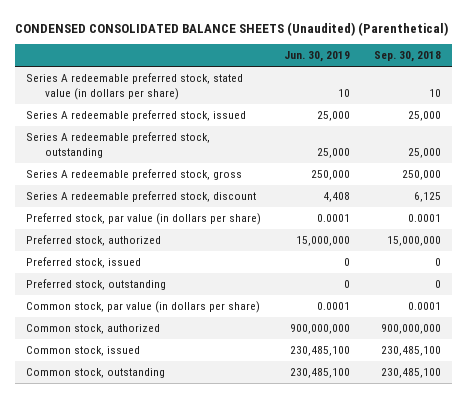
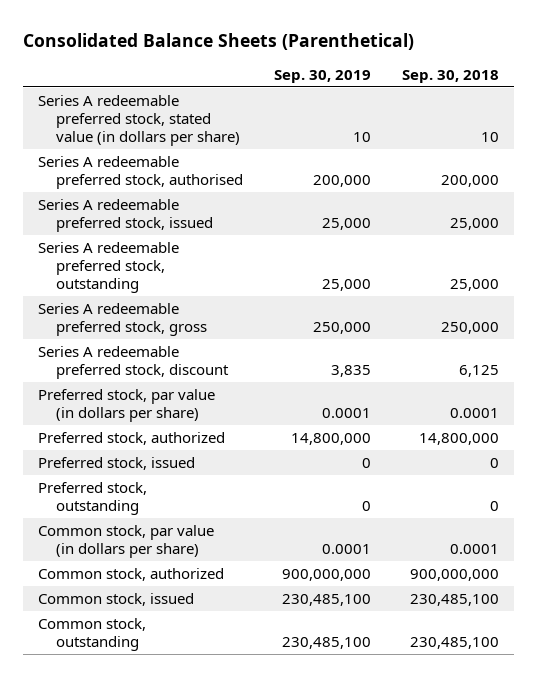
[14,21,448,36] CONDENSED CONSOLIDATED BALANCE SHEETS (Unaudited) (Parenthetical) -> [22,32,414,50] Consolidated Balance Sheets (Parenthetical)
[284,51,351,63] Jun. 30, 2019 -> none
none -> [274,69,372,83] Sep. 30, 2019
none -> [38,155,244,189] Series A redeemable preferred stock, authorised
[386,236,441,247] 15,000,000 -> [419,432,500,445] 14,800,000

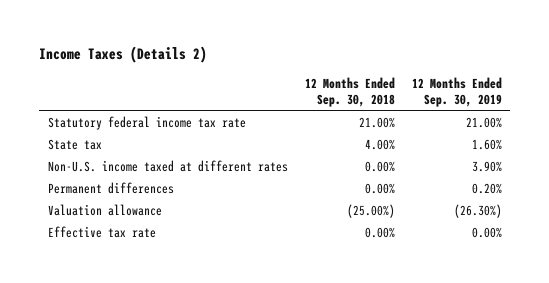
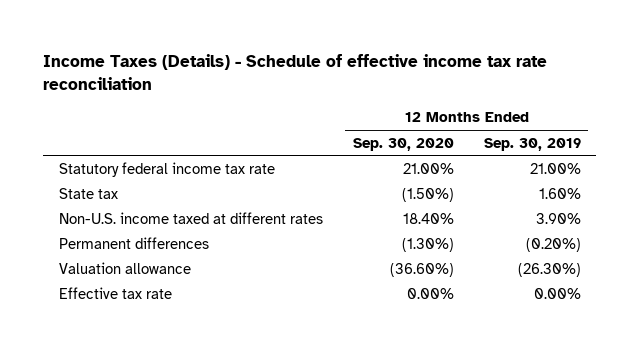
[38,46,207,64] Income Taxes (Details 2) -> [43,53,548,90] Income Taxes (Details) - Schedule of effective income tax rate reconciliation
[304,76,395,108] 12 Months Ended Sep. 30, 2018 -> none
none -> [352,137,454,151] Sep. 30, 2020
[471,183,502,195] 0.20% -> [525,237,581,252] (0.20%)

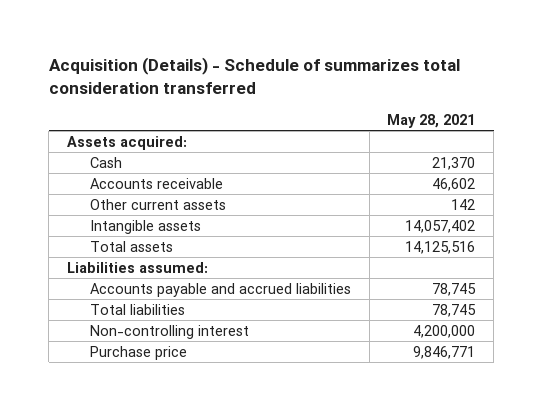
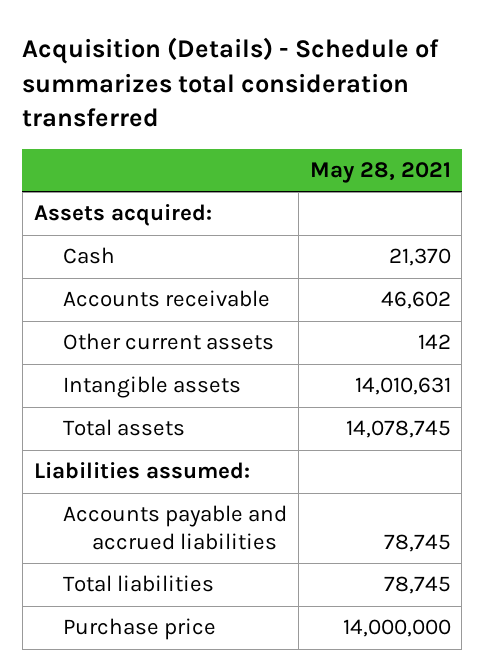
[405,219,476,233] 14,057,402 -> [354,377,451,396] 14,010,631
[405,240,476,254] 14,125,516 -> [345,420,451,439] 14,078,745
[89,324,249,339] Non-controlling interest -> none
[413,345,476,359] 9,846,771 -> [342,619,451,638] 14,000,000

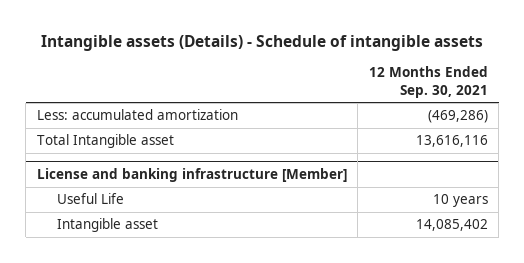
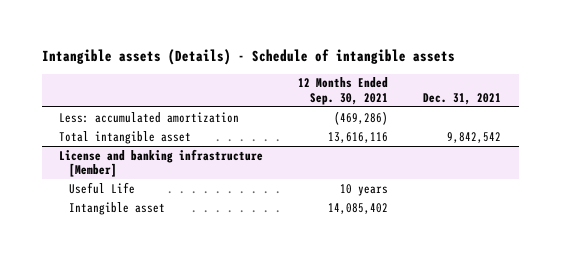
none -> [423,92,502,105] Dec. 31, 2021
[36,134,174,149] Total Intangible asset -> [59,130,192,144] Total intangible asset

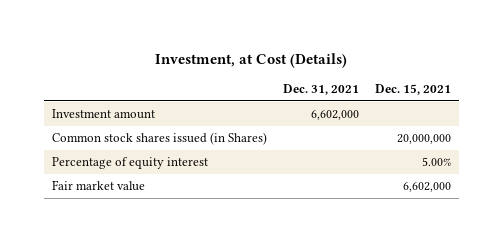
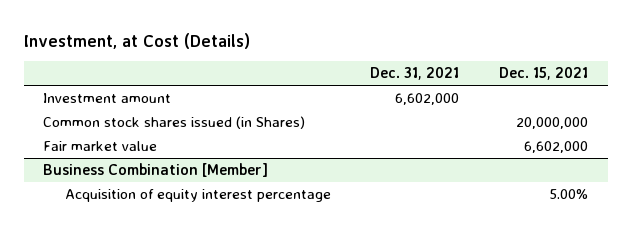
[51,157,208,170] Percentage of equity interest -> none
none -> [43,162,269,177] Business Combination [Member]
none -> [65,188,332,202] Acquisition of equity interest percentage

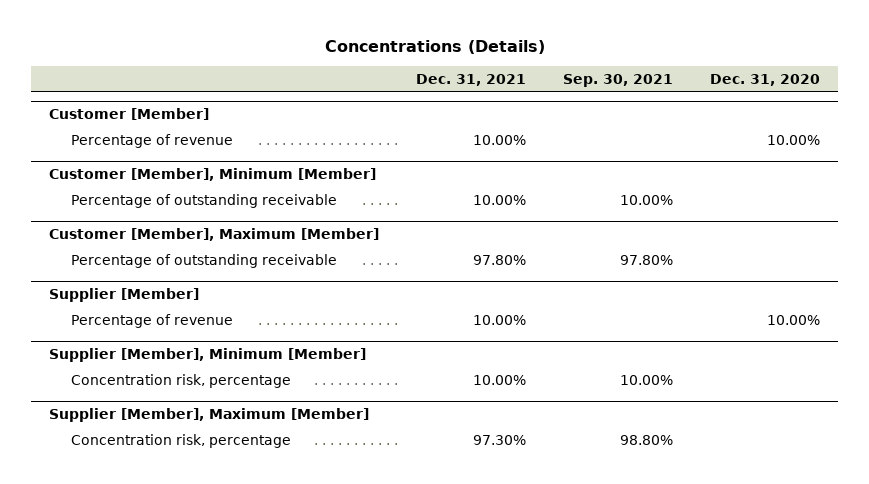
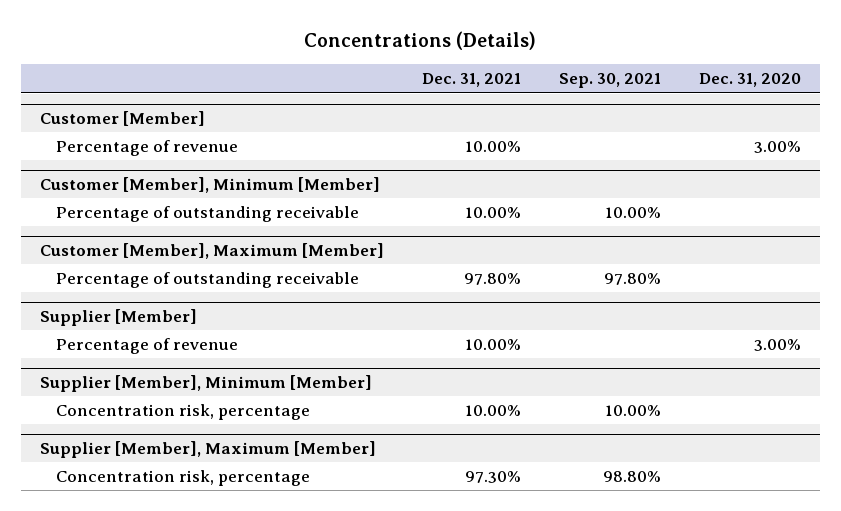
[766,134,820,145] 10.00% -> [753,141,801,154] 3.00%
[766,314,820,325] 10.00% -> [753,339,801,352] 3.00%

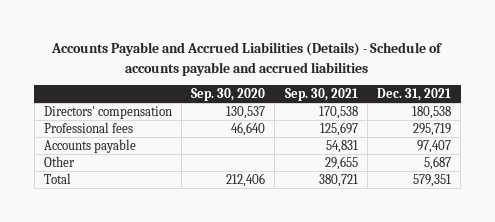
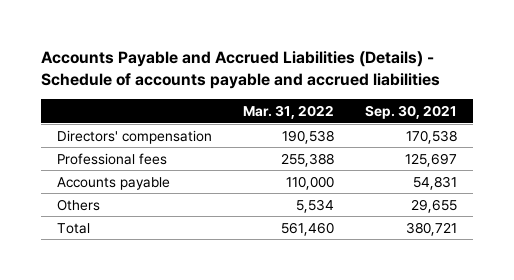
[191,87,266,101] Sep. 30, 2020 -> none
[376,87,451,101] Dec. 31, 2021 -> none
none -> [243,104,335,119] Mar. 31, 2022
[43,155,75,167] Other -> [56,198,100,211] Others

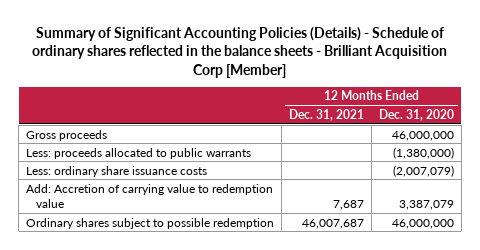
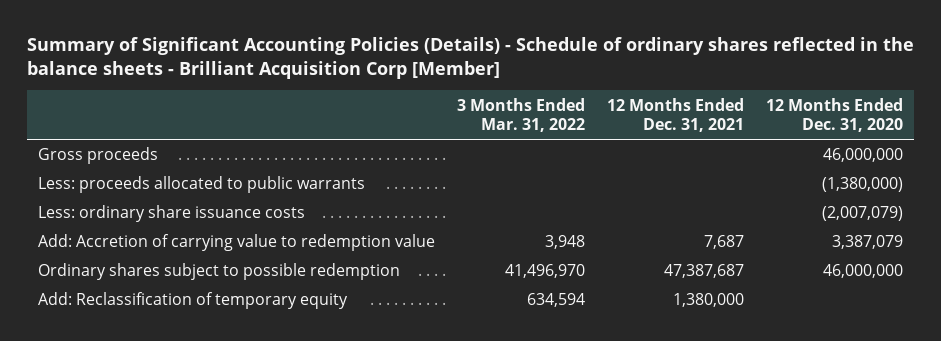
none -> [457,97,586,132] 3 Months Ended Mar. 31, 2022
[302,218,365,229] 46,007,687 -> [664,264,745,279] 47,387,687
none -> [37,292,348,310] Add: Reclassification of temporary equity

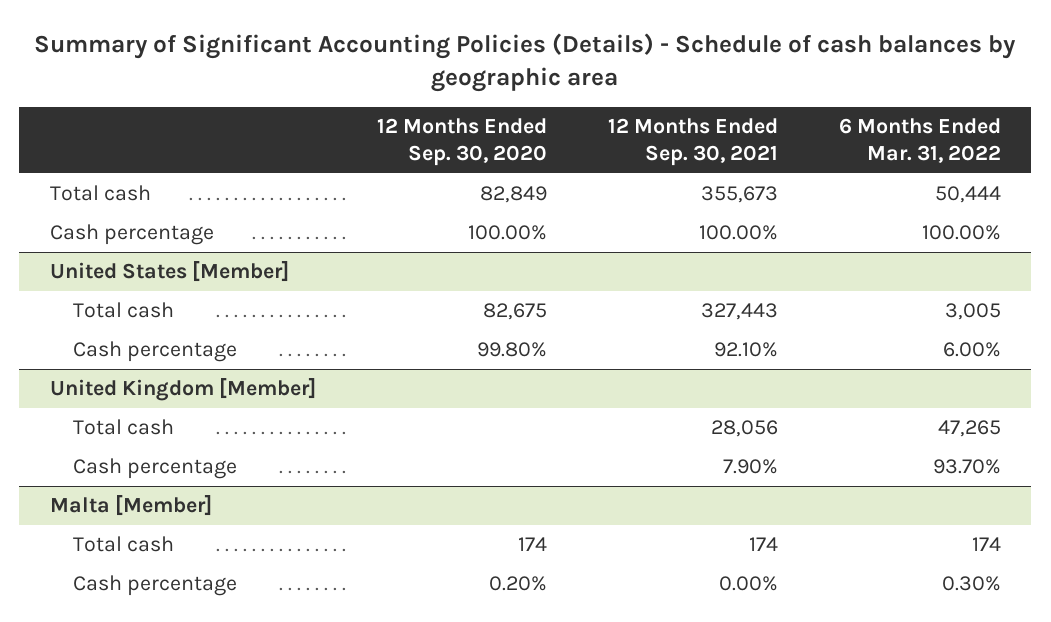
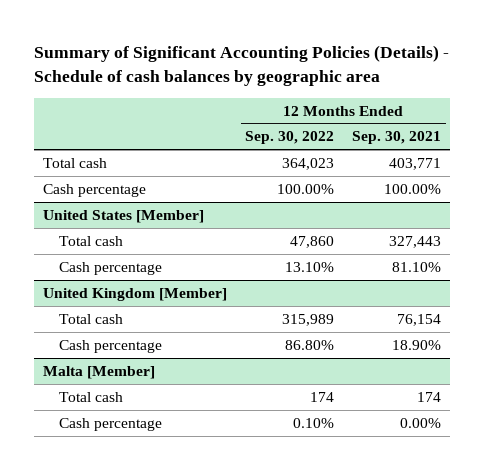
[376,117,547,167] 12 Months Ended Sep. 30, 2020 -> none
[838,117,1001,164] 6 Months Ended Mar. 31, 2022 -> none
none -> [245,131,335,145] Sep. 30, 2022
[700,186,778,204] 355,673 -> [389,157,442,170] 403,771
[713,342,778,358] 92.10% -> [392,261,442,272] 81.10%
[710,420,778,438] 28,056 -> [397,313,442,326] 76,154
[722,459,778,475] 7.90% -> [392,339,442,350] 18.90%

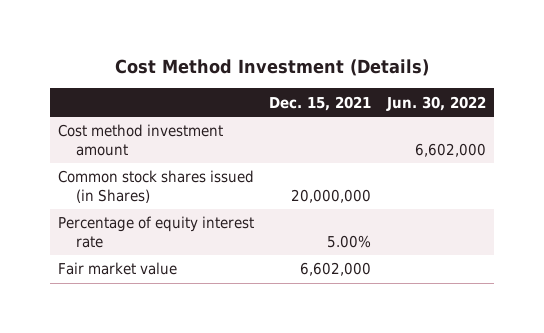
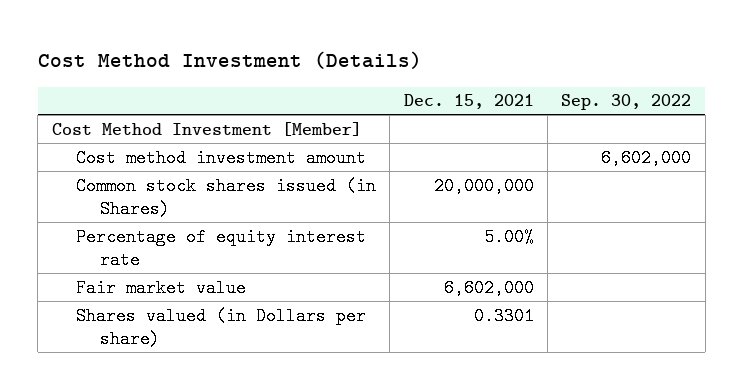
[386,95,487,111] Jun. 30, 2022 -> none
none -> [561,94,692,111] Sep. 30, 2022
none -> [51,121,362,136] Cost Method Investment [Member]
none -> [75,306,366,348] Shares valued (in Dollars per share)

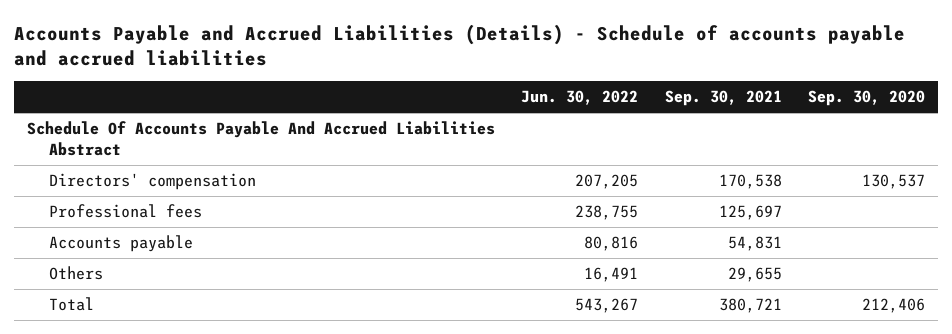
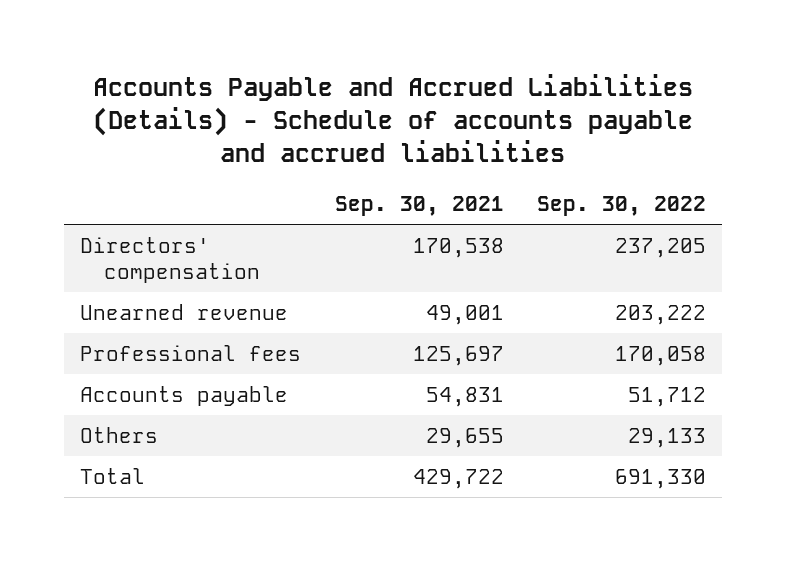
[521,90,639,106] Jun. 30, 2022 -> none
[807,90,925,107] Sep. 30, 2020 -> none
none -> [536,196,706,217] Sep. 30, 2022
[27,121,496,156] Schedule Of Accounts Payable And Accrued Liabilities Abstract -> none
none -> [80,304,289,321] Unearned revenue
[718,298,782,314] 380,721 -> [412,469,504,490] 429,722

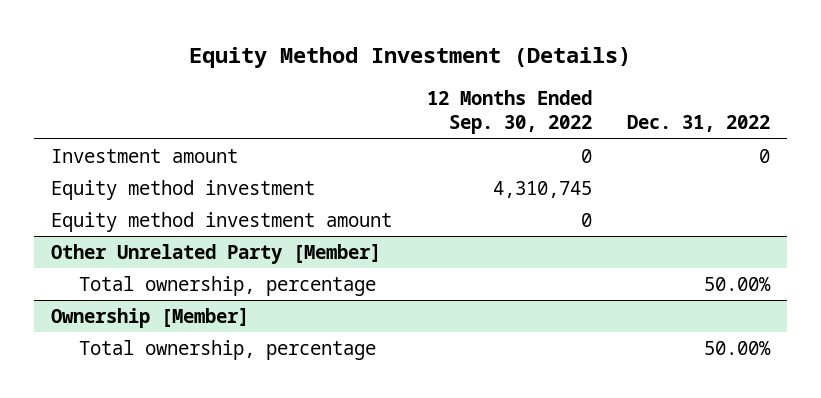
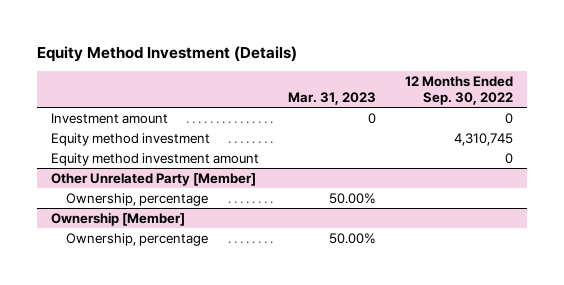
[626,115,770,133] Dec. 31, 2022 -> none
none -> [287,92,376,106] Mar. 31, 2023
[79,275,377,296] Total ownership, percentage -> [65,192,208,206] Ownership, percentage
[79,339,377,360] Total ownership, percentage -> [65,232,208,246] Ownership, percentage

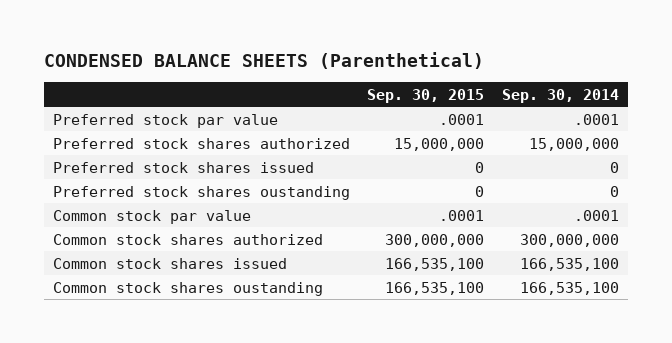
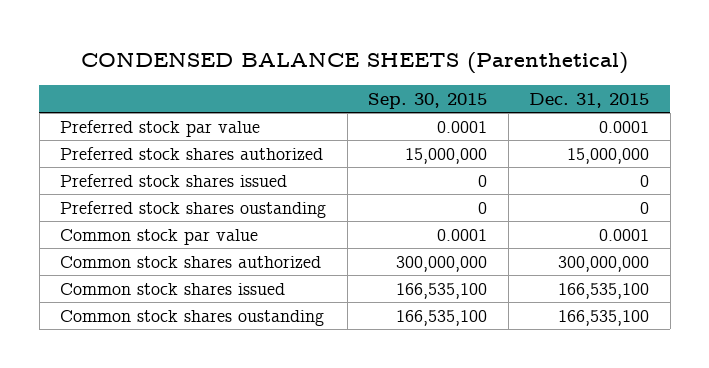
[502,88,620,103] Sep. 30, 2014 -> none
none -> [529,92,650,108] Dec. 31, 2015
[439,113,485,125] .0001 -> [437,120,488,133] 0.0001
[439,209,485,221] .0001 -> [437,228,488,241] 0.0001

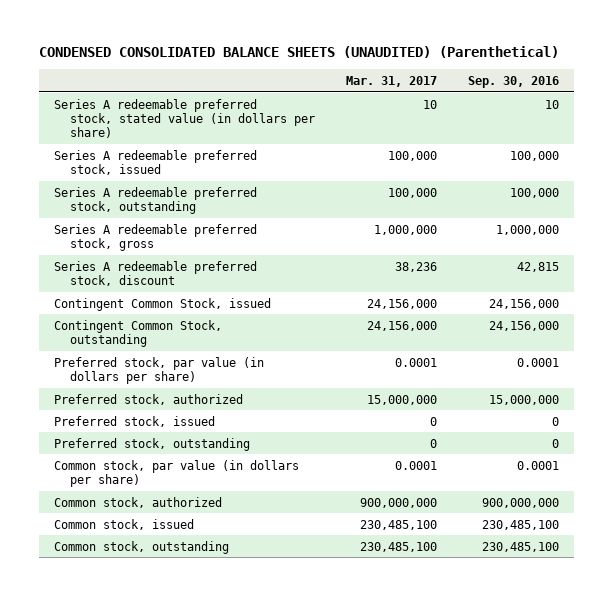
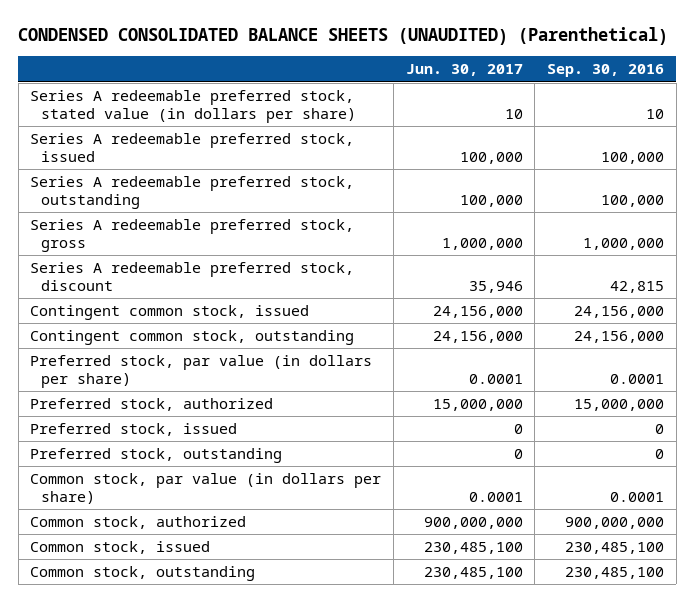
[345,75,437,87] Mar. 31, 2017 -> none
none -> [405,64,523,77] Jun. 30, 2017
[54,297,272,311] Contingent Common Stock, issued -> [30,305,310,321] Contingent common stock, issued
[54,319,223,347] Contingent Common Stock, outstanding -> [30,330,355,346] Contingent common stock, outstanding

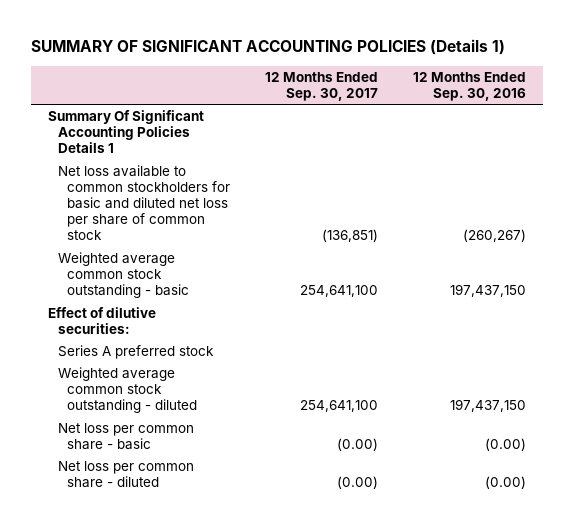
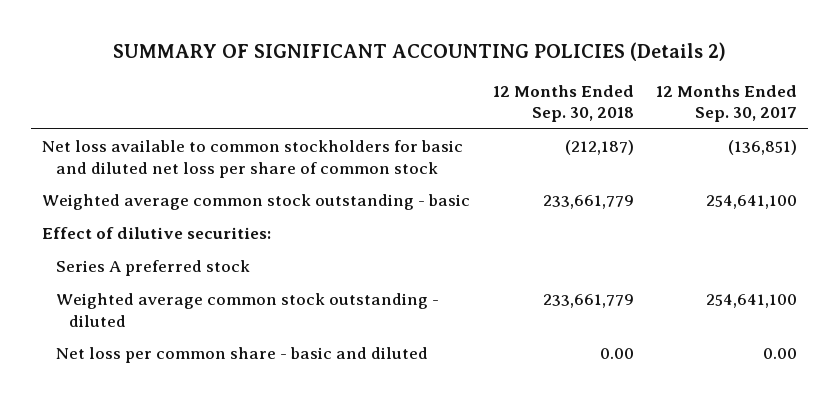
[30,39,505,56] SUMMARY OF SIGNIFICANT ACCOUNTING POLICIES (Details 1) -> [112,41,726,61] SUMMARY OF SIGNIFICANT ACCOUNTING POLICIES (Details 2)
[412,71,526,101] 12 Months Ended Sep. 30, 2016 -> none
none -> [492,85,634,123] 12 Months Ended Sep. 30, 2018
[48,110,205,154] Summary Of Significant Accounting Policies Details 1 -> none
[57,461,194,489] Net loss per common share - diluted -> none
[57,423,194,451] Net loss per common share - basic -> [55,347,428,364] Net loss per common share - basic and diluted
[337,438,379,452] (0.00) -> [762,348,797,360] 0.00

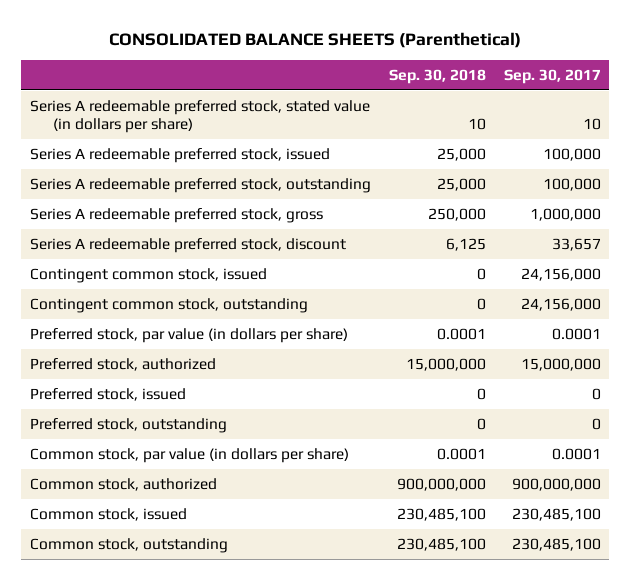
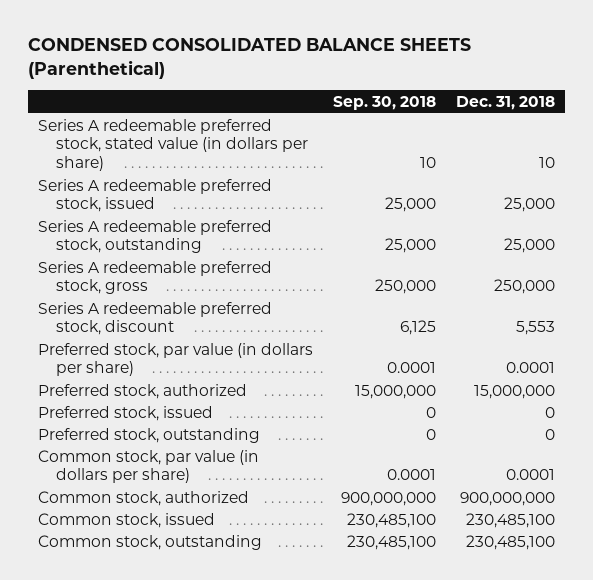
[109,31,522,48] CONSOLIDATED BALANCE SHEETS (Parenthetical) -> [27,38,471,80] CONDENSED CONSOLIDATED BALANCE SHEETS (Parenthetical)
[503,69,601,85] Sep. 30, 2017 -> none
none -> [456,96,556,111] Dec. 31, 2018
[29,267,267,283] Contingent common stock, issued -> none
[29,297,308,313] Contingent common stock, outstanding -> none

